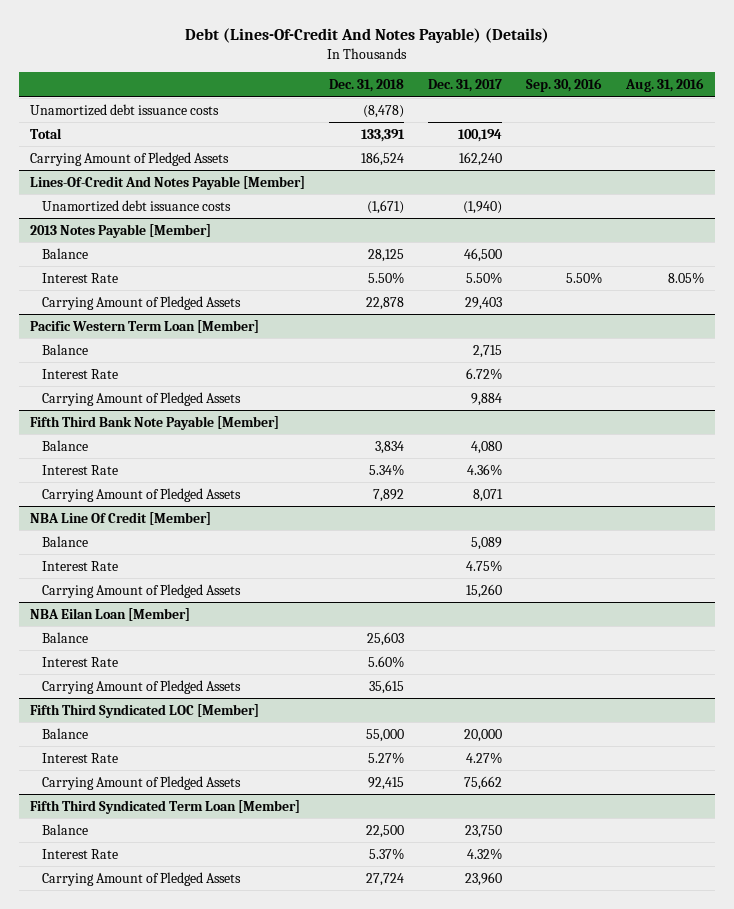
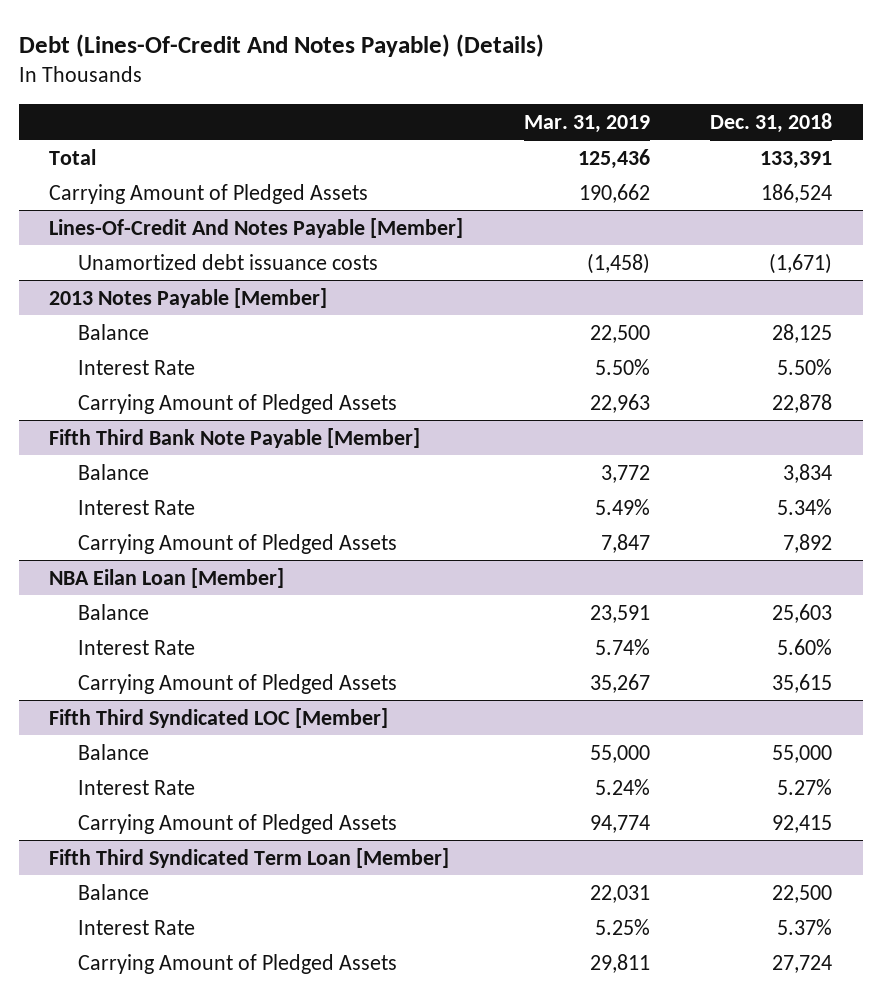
[428,79,503,93] Dec. 31, 2017 -> none
[525,78,602,93] Sep. 30, 2016 -> none
[624,78,704,93] Aug. 31, 2016 -> none
none -> [523,114,650,133] Mar. 31, 2019
[30,103,220,116] Unamortized debt issuance costs -> none
[30,319,260,333] Pacific Western Term Loan [Member] -> none
[42,343,89,355] Balance -> none
[42,368,119,379] Interest Rate -> none
[42,391,242,406] Carrying Amount of Pledged Assets -> none
[30,511,212,525] NBA Line Of Credit [Member] -> none
[42,535,89,547] Balance -> none
[42,560,119,571] Interest Rate -> none
[42,583,242,598] Carrying Amount of Pledged Assets -> none

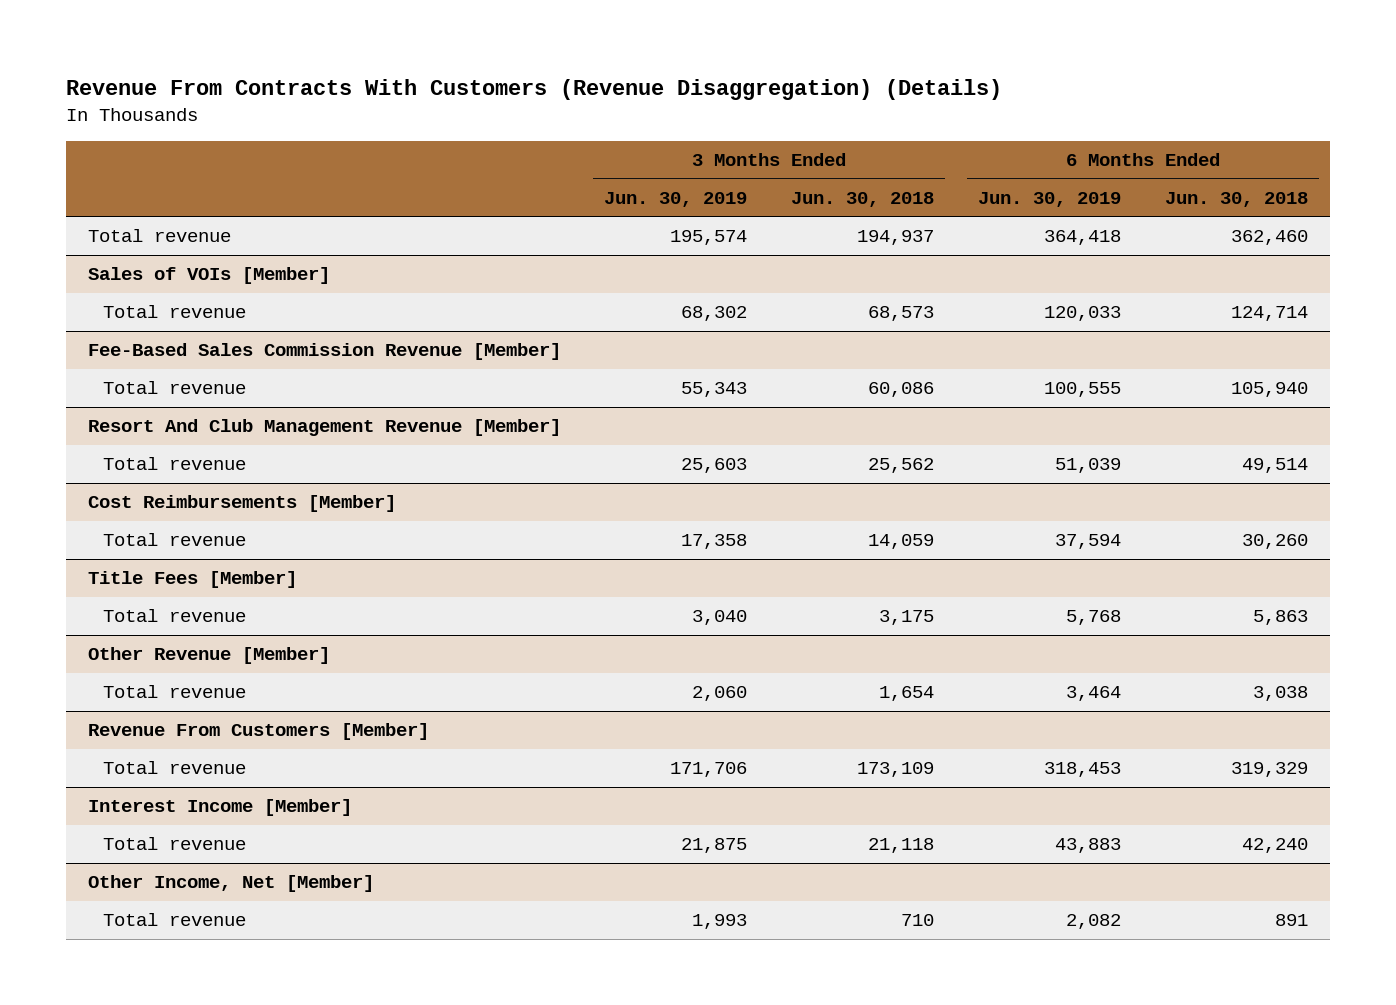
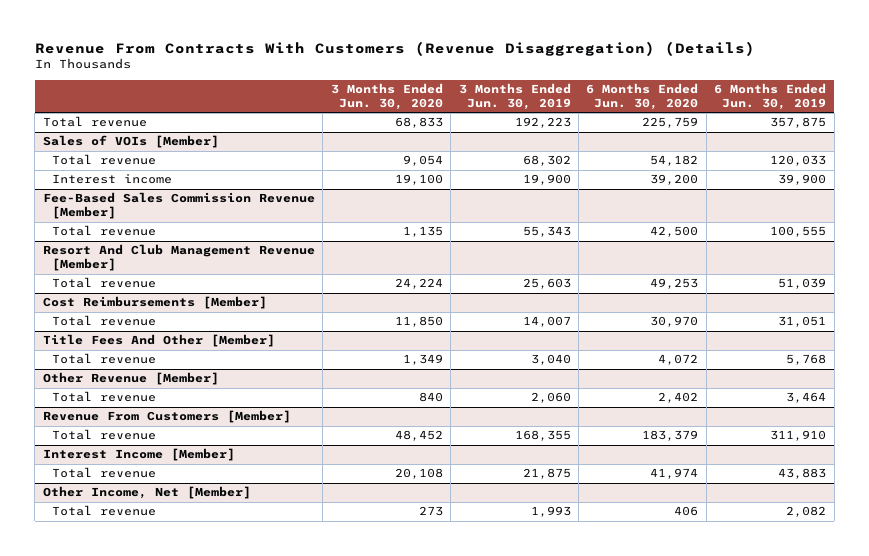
[791,191,935,207] Jun. 30, 2018 -> none
[1165,191,1309,207] Jun. 30, 2018 -> none
none -> [330,83,443,111] 3 Months Ended Jun. 30, 2020
none -> [586,83,699,111] 6 Months Ended Jun. 30, 2020
[670,230,748,246] 195,574 -> [514,117,571,129] 192,223
[1044,230,1122,246] 364,418 -> [770,117,827,129] 357,875
none -> [52,174,173,185] Interest income
[681,534,748,550] 17,358 -> [522,316,571,328] 14,007
[1055,534,1122,550] 37,594 -> [778,316,827,328] 31,051
[87,571,297,589] Title Fees [Member] -> [42,334,275,348] Title Fees And Other [Member]
[670,762,748,778] 171,706 -> [514,430,571,442] 168,355
[1044,762,1122,778] 318,453 -> [770,430,827,442] 311,910

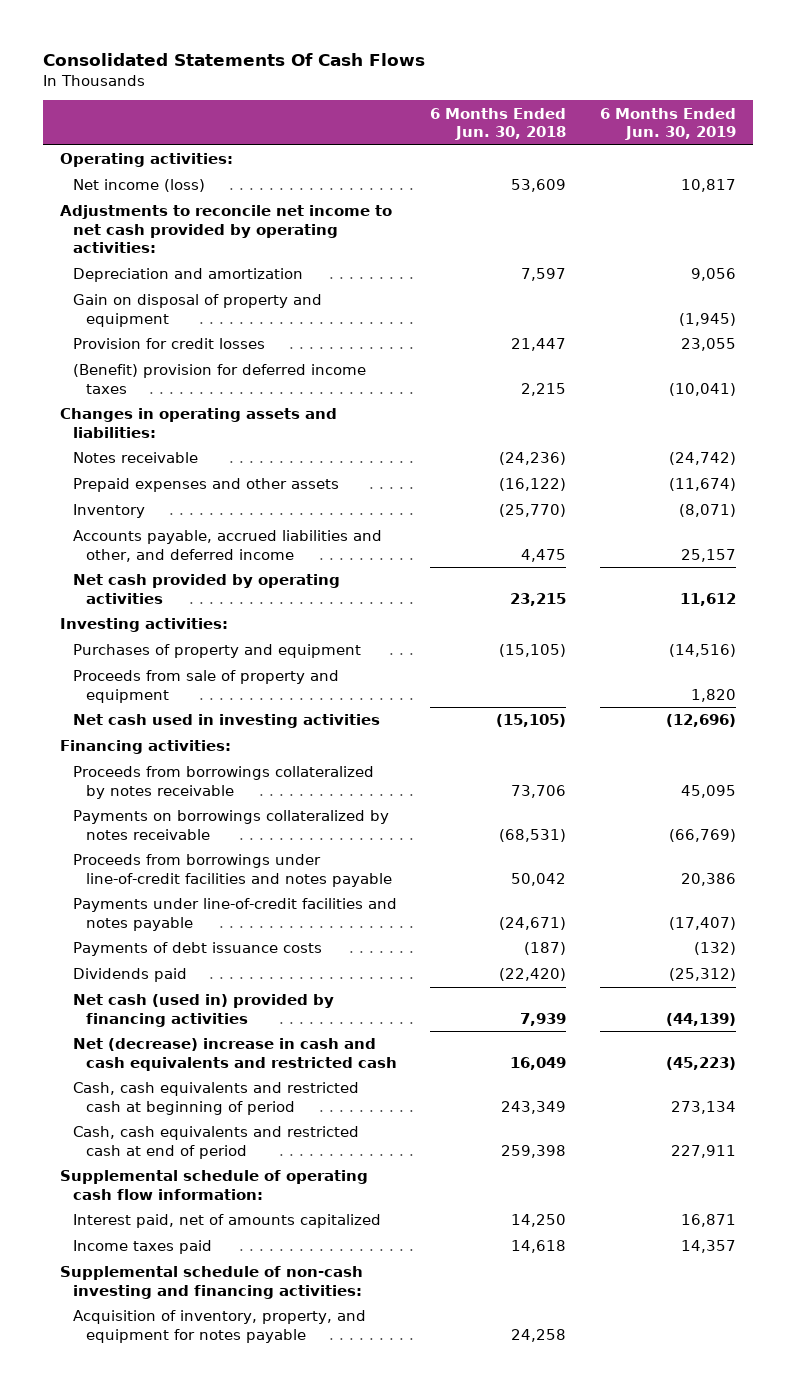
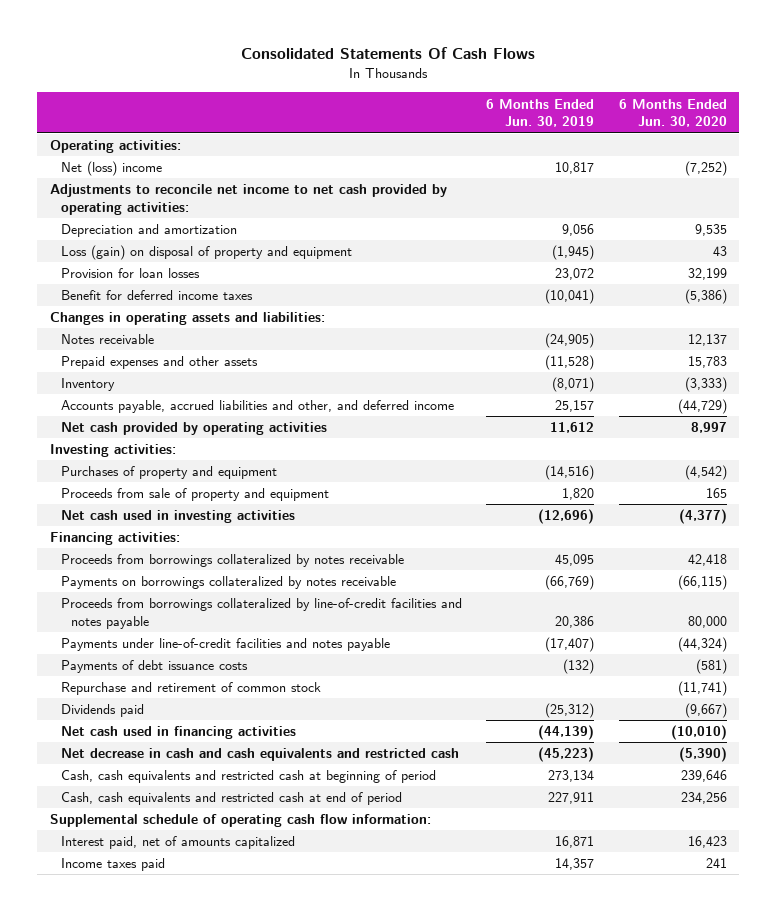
[430,107,567,141] 6 Months Ended Jun. 30, 2018 -> none
none -> [618,98,727,128] 6 Months Ended Jun. 30, 2020
[72,179,205,193] Net income (loss) -> [60,161,162,177] Net (loss) income
[72,294,322,327] Gain on disposal of property and equipment -> [60,245,352,261] Loss (gain) on disposal of property and equipment
[72,338,265,350] Provision for credit losses -> [60,268,200,279] Provision for loan losses
[680,338,736,352] 23,055 -> [555,268,595,281] 23,072
[72,364,366,394] (Benefit) provision for deferred income taxes -> [60,290,253,301] Benefit for deferred income taxes
[668,452,736,466] (24,742) -> [545,333,595,349] (24,905)
[668,478,736,492] (11,674) -> [545,355,595,371] (11,528)
[72,854,393,887] Proceeds from borrowings under line-of-credit facilities and notes payable -> [60,598,462,629] Proceeds from borrowings collateralized by line-of-credit facilities and notes payable
none -> [60,682,321,696] Repurchase and retirement of common stock
[72,994,334,1027] Net cash (used in) provided by financing activities -> [60,726,296,740] Net cash used in financing activities
[72,1038,398,1071] Net (decrease) increase in cash and cash equivalents and restricted cash -> [60,748,459,762] Net decrease in cash and cash equivalents and restricted cash
[59,1266,363,1299] Supplemental schedule of non-cash investing and financing activities: -> none
[72,1310,366,1343] Acquisition of inventory, property, and equipment for notes payable -> none

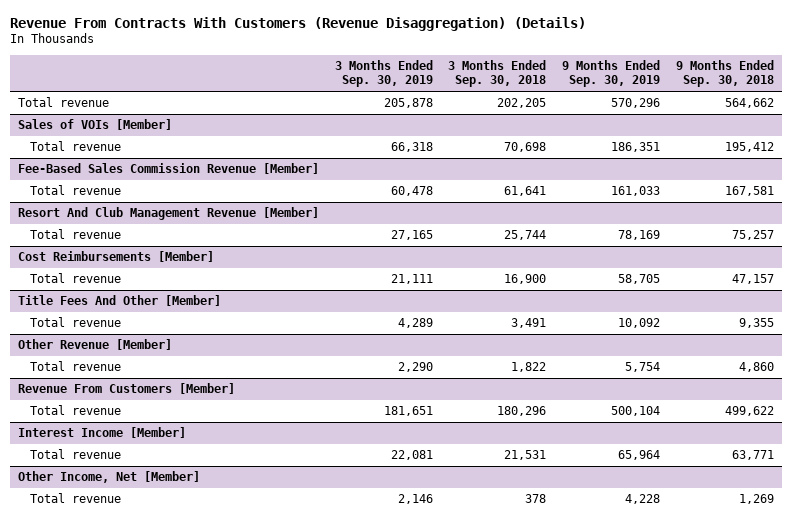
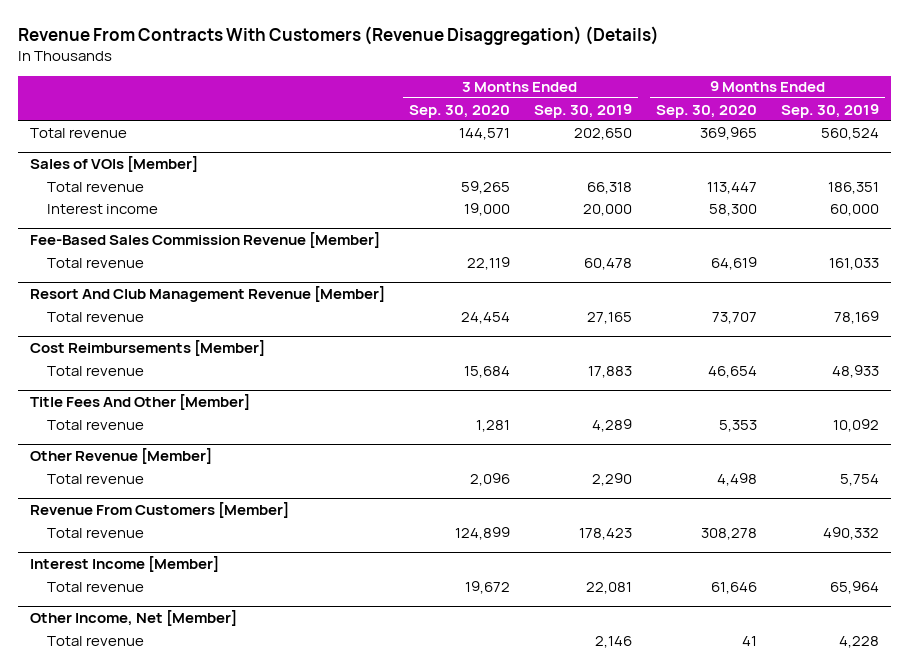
[448,60,547,88] 3 Months Ended Sep. 30, 2018 -> none
[676,60,775,88] 9 Months Ended Sep. 30, 2018 -> none
none -> [408,104,510,118] Sep. 30, 2020
none -> [656,104,758,118] Sep. 30, 2020
[383,98,433,109] 205,878 -> [573,127,632,140] 202,650
[611,98,661,109] 570,296 -> [821,127,880,140] 560,524
none -> [46,203,158,214] Interest income
[390,274,433,285] 21,111 -> [587,365,632,378] 17,883
[618,274,661,285] 58,705 -> [832,364,880,378] 48,933
[383,406,433,417] 181,651 -> [578,527,632,540] 178,423
[611,406,661,417] 500,104 -> [823,526,880,540] 490,332

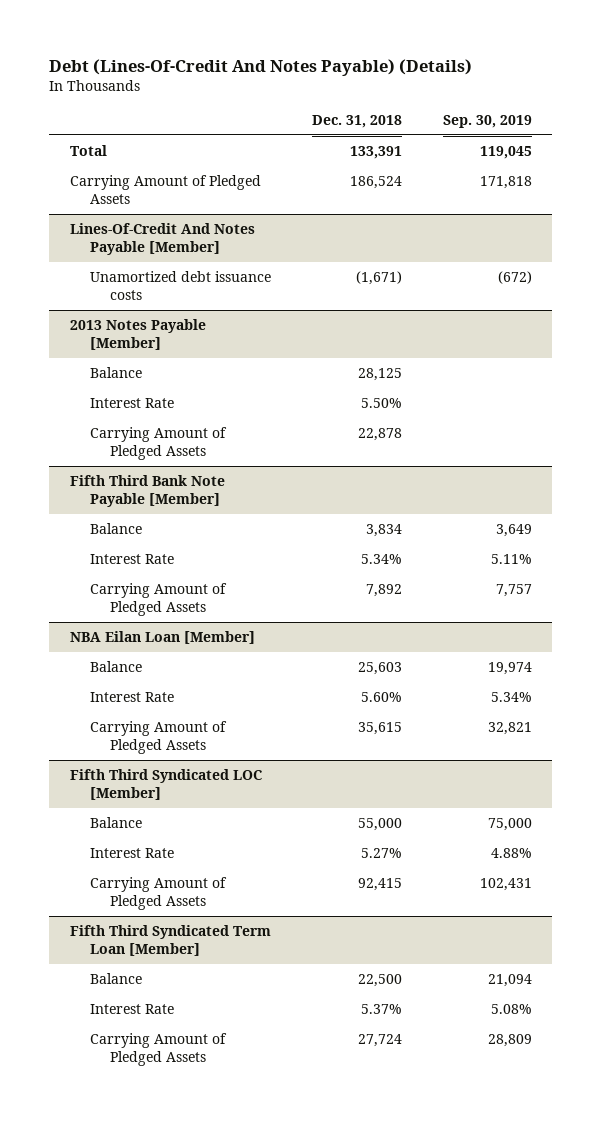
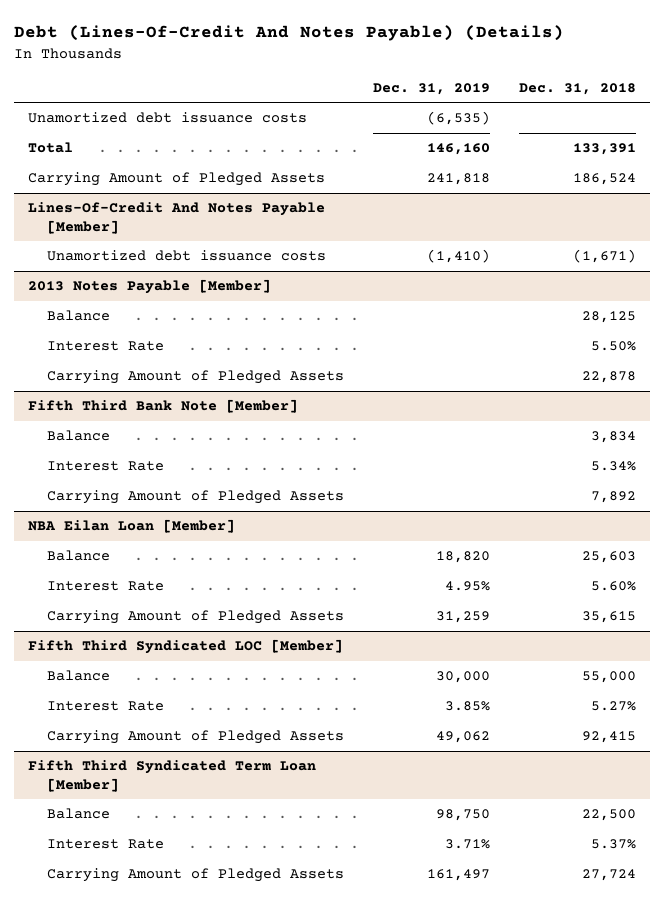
[442,114,532,128] Sep. 30, 2019 -> none
none -> [373,82,491,95] Dec. 31, 2019
none -> [28,112,308,124] Unamortized debt issuance costs
[69,474,225,508] Fifth Third Bank Note Payable [Member] -> [28,399,299,414] Fifth Third Bank Note [Member]

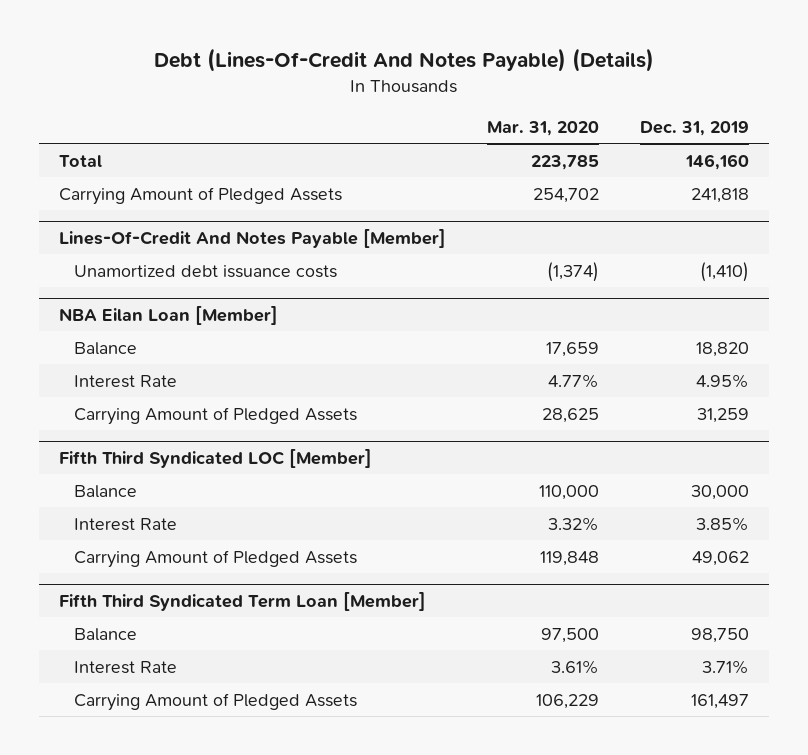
[518,82,636,95] Dec. 31, 2018 -> none
none -> [487,120,600,136] Mar. 31, 2020
[28,112,308,124] Unamortized debt issuance costs -> none
[28,279,272,295] 2013 Notes Payable [Member] -> none
[47,310,111,322] Balance -> none
[47,341,165,352] Interest Rate -> none
[47,370,345,385] Carrying Amount of Pledged Assets -> none
[28,399,299,414] Fifth Third Bank Note [Member] -> none
[47,430,111,442] Balance -> none
[47,461,165,472] Interest Rate -> none
[47,490,345,505] Carrying Amount of Pledged Assets -> none

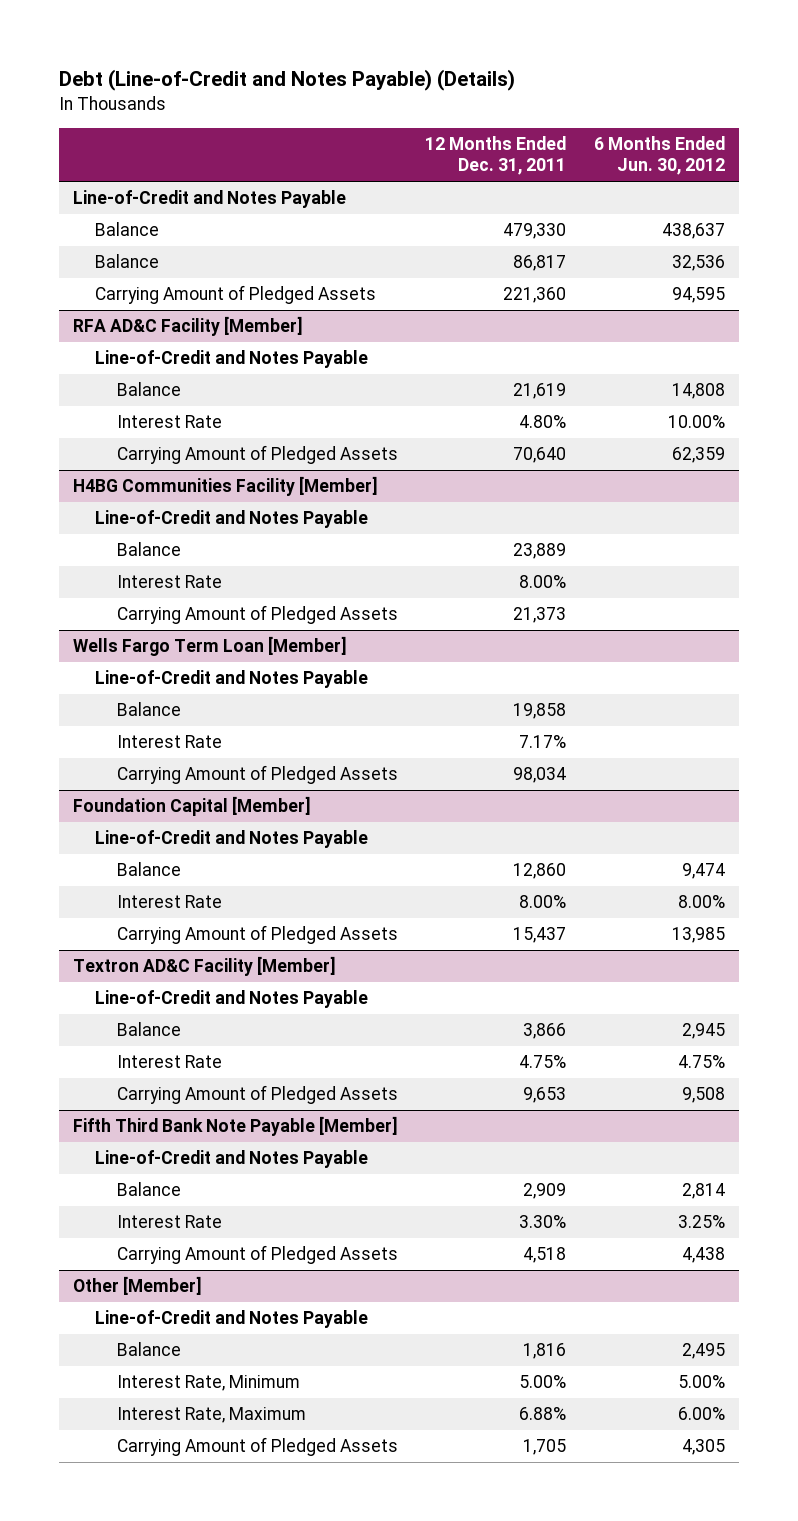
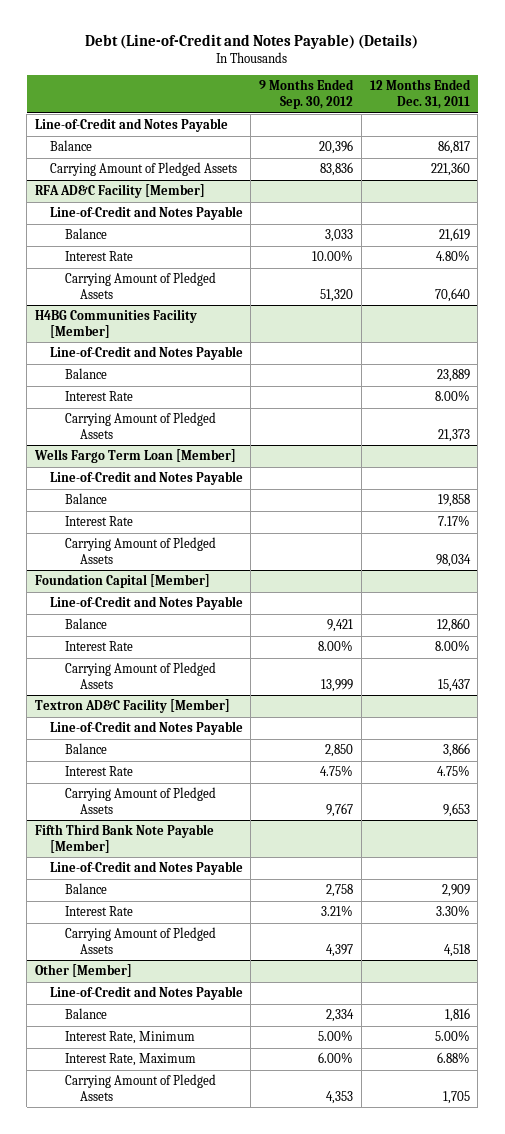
[593,136,725,176] 6 Months Ended Jun. 30, 2012 -> none
none -> [259,79,355,109] 9 Months Ended Sep. 30, 2012
[94,222,159,237] Balance -> none

